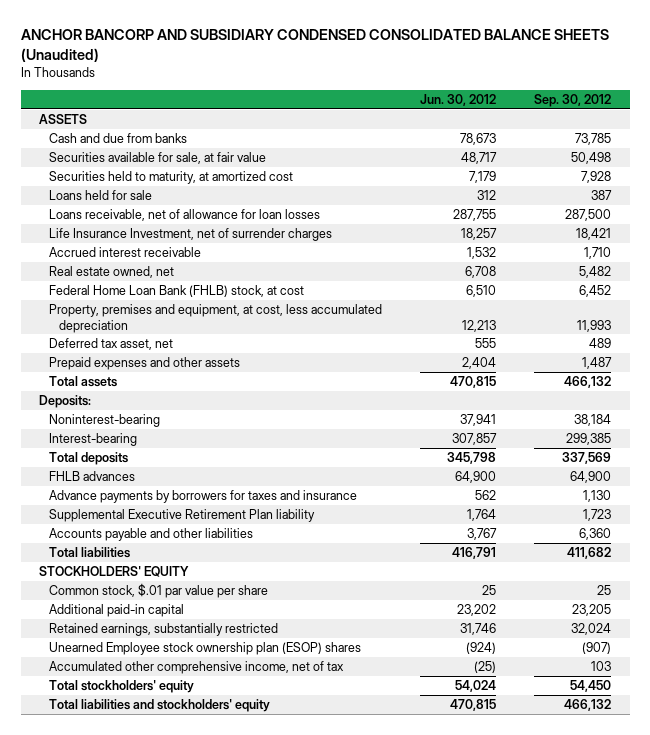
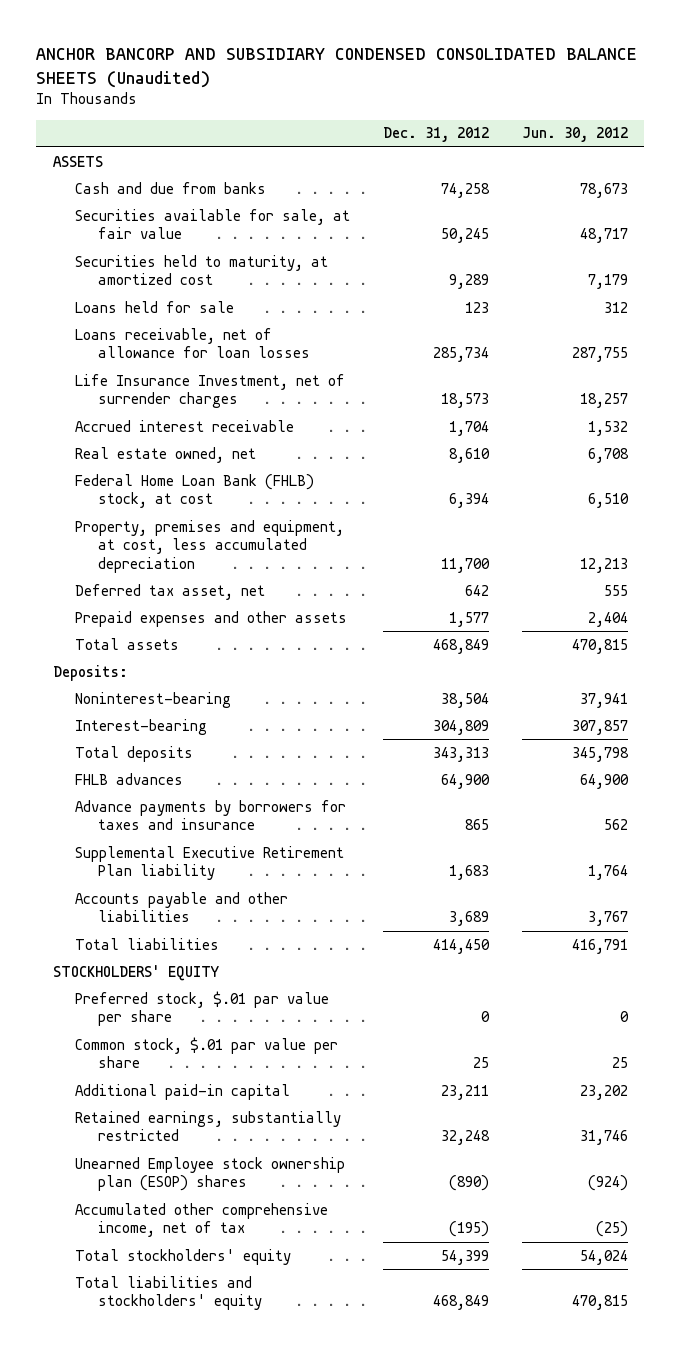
[533,93,611,107] Sep. 30, 2012 -> none
none -> [383,127,490,143] Dec. 31, 2012
none -> [75,990,330,1027] Preferred stock, $.01 par value per share

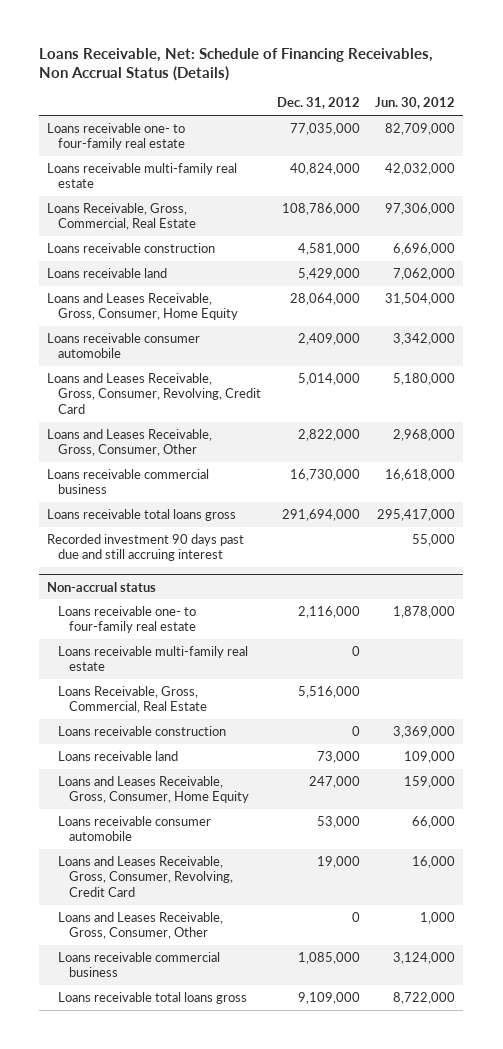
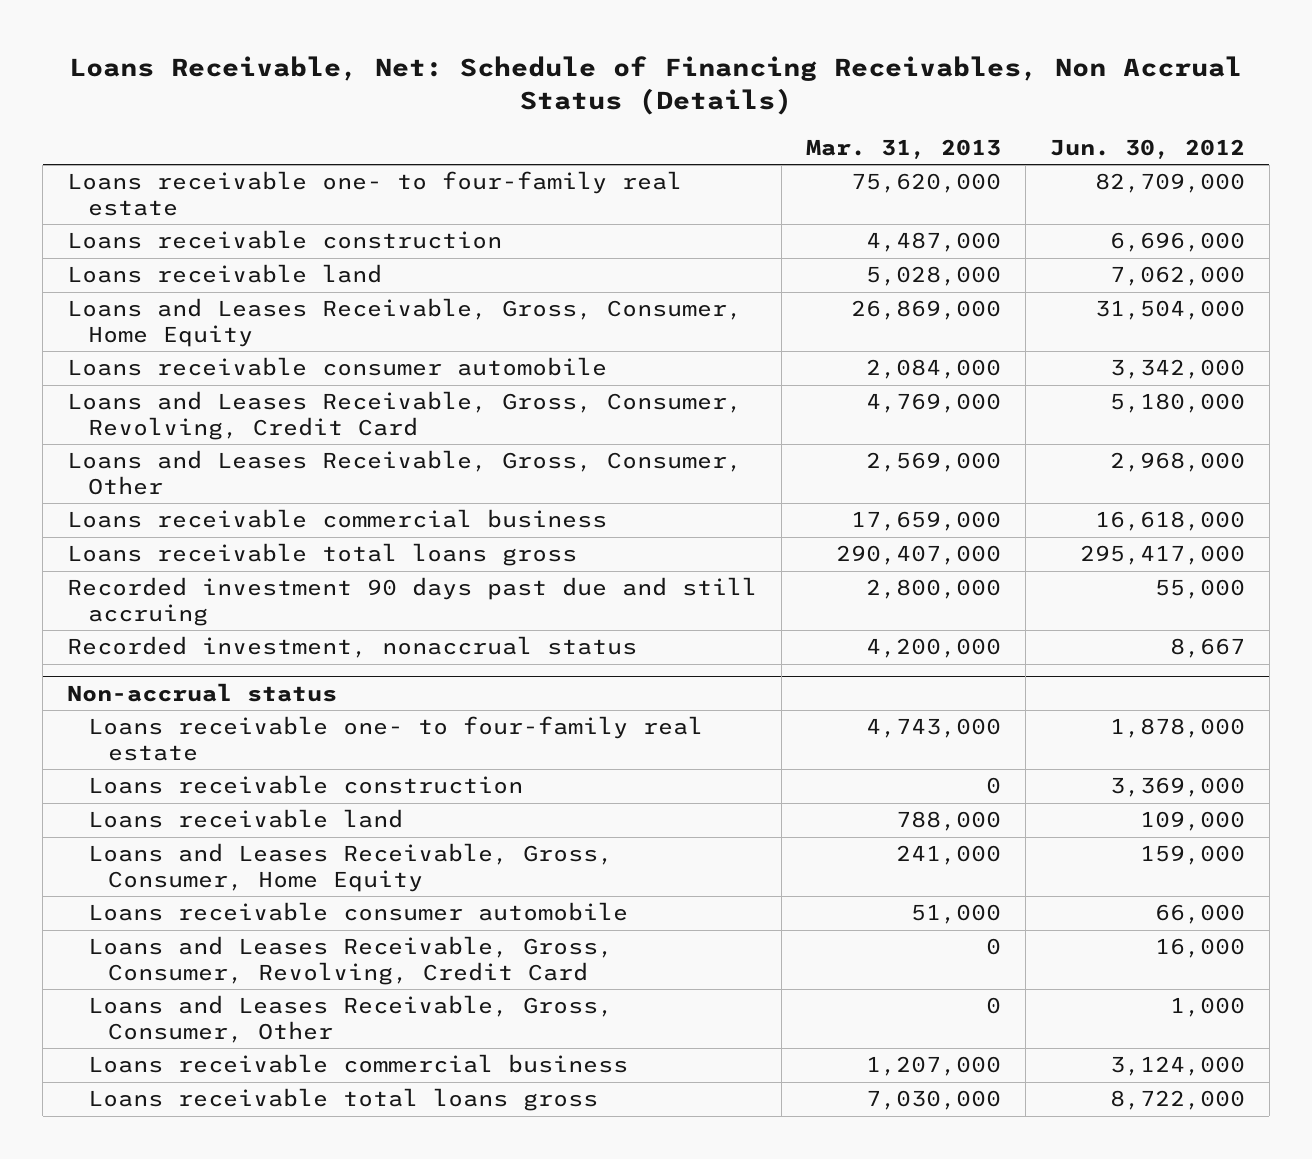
[276,97,360,110] Dec. 31, 2012 -> none
none -> [805,138,1001,159] Mar. 31, 2013
[47,162,238,189] Loans receivable multi-family real estate -> none
[47,202,197,231] Loans Receivable, Gross, Commercial, Real Estate -> none
[47,533,245,562] Recorded investment 90 days past due and still accruing interest -> [67,577,758,626] Recorded investment 90 days past due and still accruing
none -> [67,636,638,659] Recorded investment, nonaccrual status
[58,645,249,672] Loans receivable multi-family real estate -> none
[58,685,207,714] Loans Receivable, Gross, Commercial, Real Estate -> none

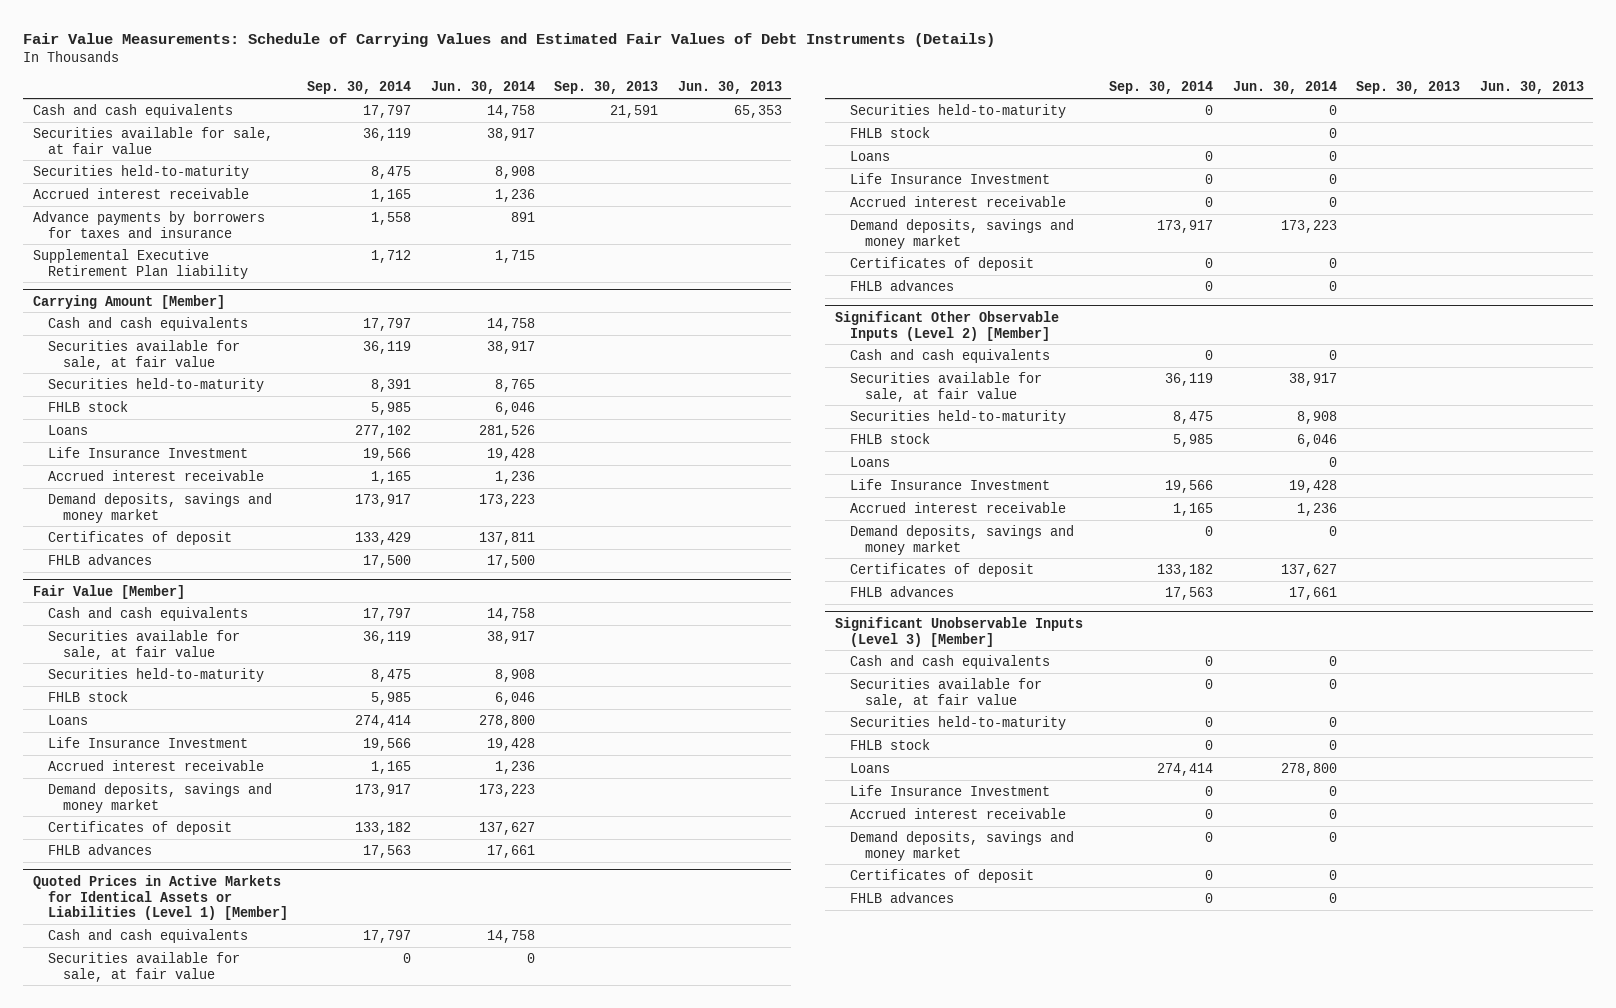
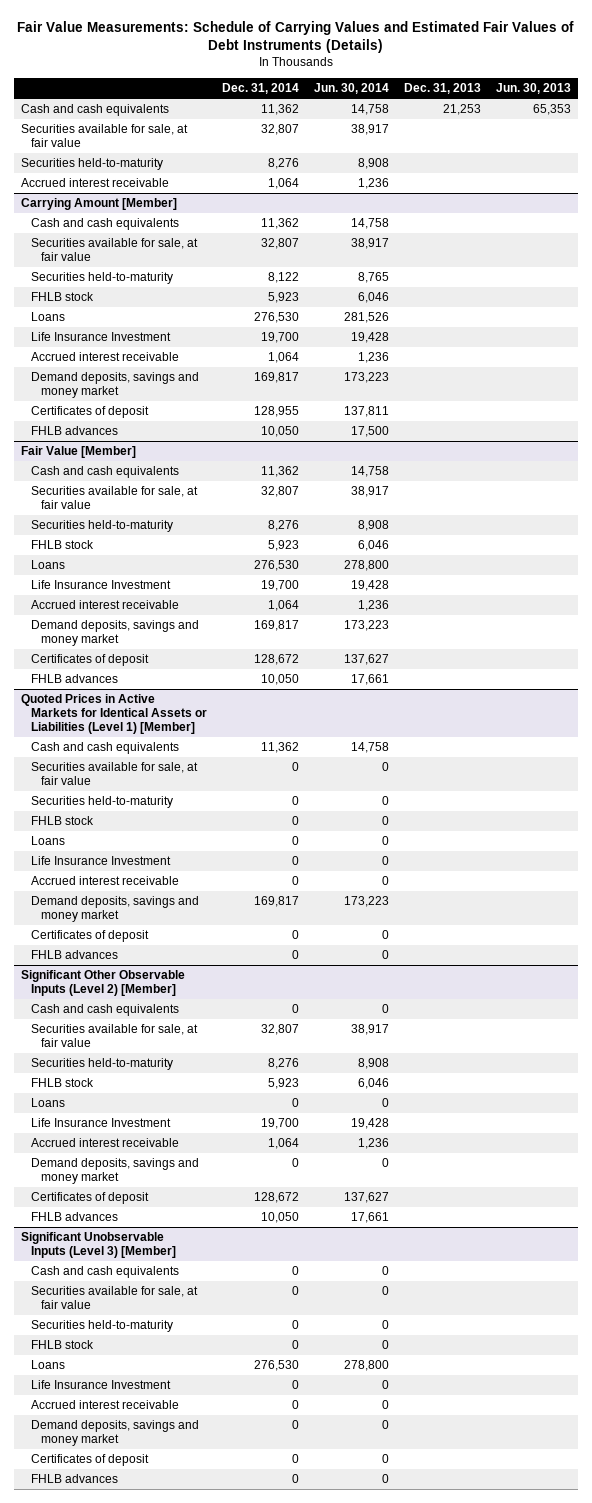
[307,81,412,95] Sep. 30, 2014 -> none
[554,81,659,95] Sep. 30, 2013 -> none
none -> [222,83,300,95] Dec. 31, 2014
none -> [404,83,482,95] Dec. 31, 2013
[32,210,265,238] Advance payments by borrowers for taxes and insurance -> none
[32,248,248,279] Supplemental Executive Retirement Plan liability -> none

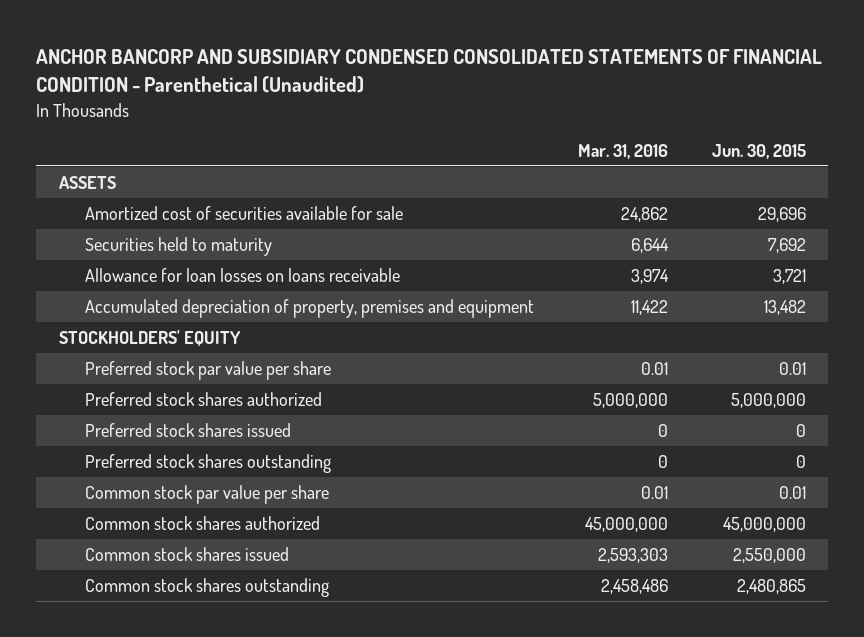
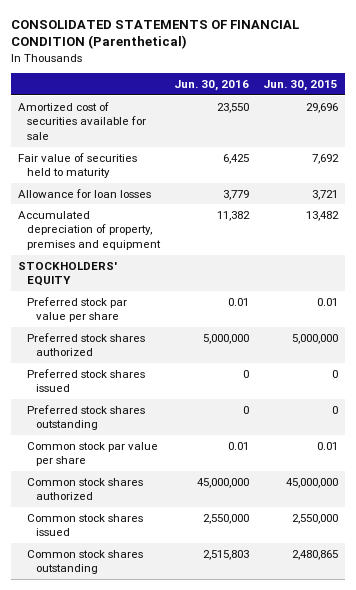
[36,49,823,94] ANCHOR BANCORP AND SUBSIDIARY CONDENSED CONSOLIDATED STATEMENTS OF FINANCIAL CONDITION - Parenthetical (Unaudited) -> [10,19,299,50] CONSOLIDATED STATEMENTS OF FINANCIAL CONDITION (Parenthetical)
[577,143,668,159] Mar. 31, 2016 -> none
none -> [174,80,250,92] Jun. 30, 2016
[58,175,116,189] ASSETS -> none
[84,236,272,256] Securities held to maturity -> [17,152,137,179] Fair value of securities held to maturity
[84,267,400,282] Allowance for loan losses on loans receivable -> [17,188,151,198] Allowance for loan losses

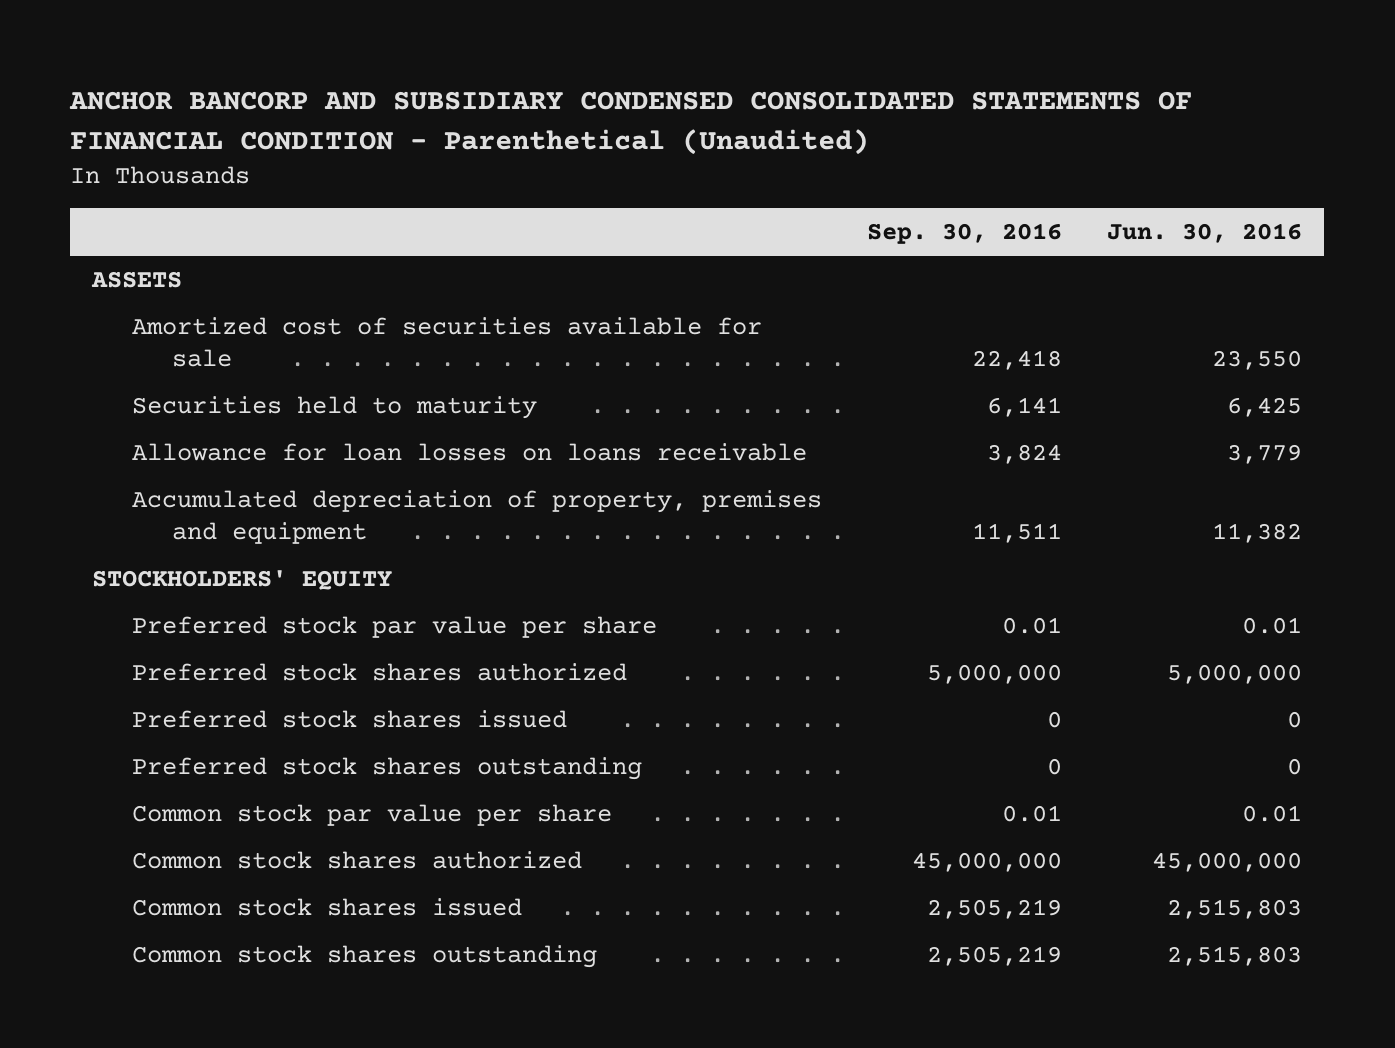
[10,19,299,50] CONSOLIDATED STATEMENTS OF FINANCIAL CONDITION (Parenthetical) -> [69,91,1193,155] ANCHOR BANCORP AND SUBSIDIARY CONDENSED CONSOLIDATED STATEMENTS OF FINANCIAL CONDITION - Parenthetical (Unaudited)
[263,80,339,92] Jun. 30, 2015 -> none
none -> [867,223,1063,245] Sep. 30, 2016
none -> [91,270,183,288] ASSETS
[17,152,137,179] Fair value of securities held to maturity -> [132,395,538,419] Securities held to maturity
[17,188,151,198] Allowance for loan losses -> [132,442,808,461] Allowance for loan losses on loans receivable
[203,513,250,524] 2,550,000 -> [1167,898,1303,919] 2,515,803

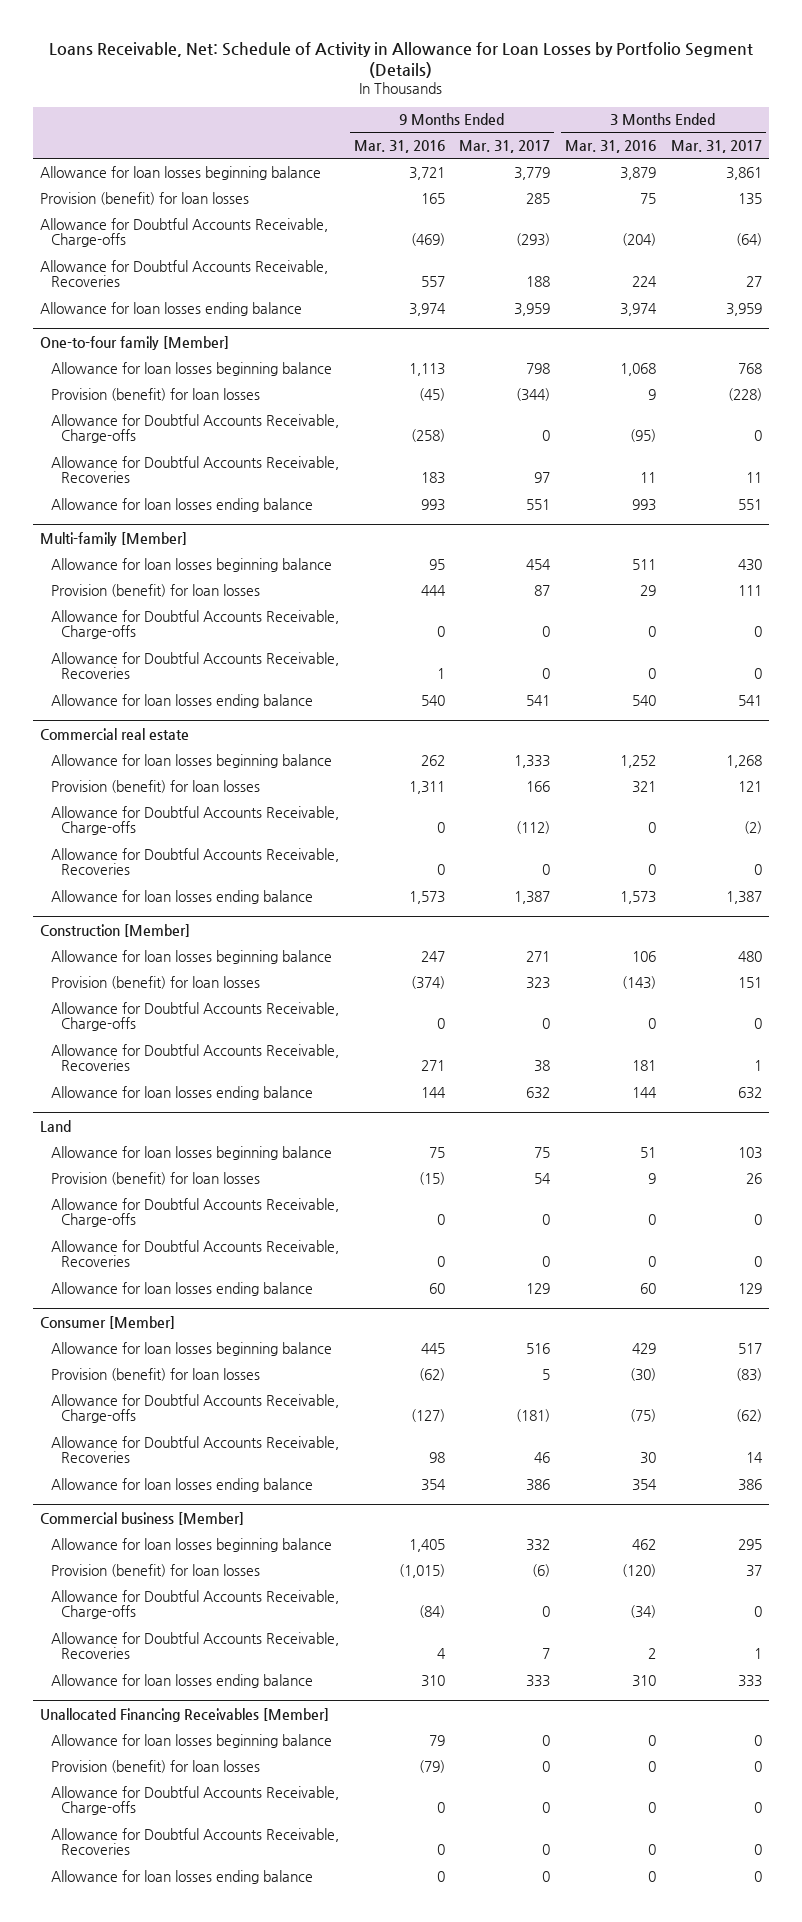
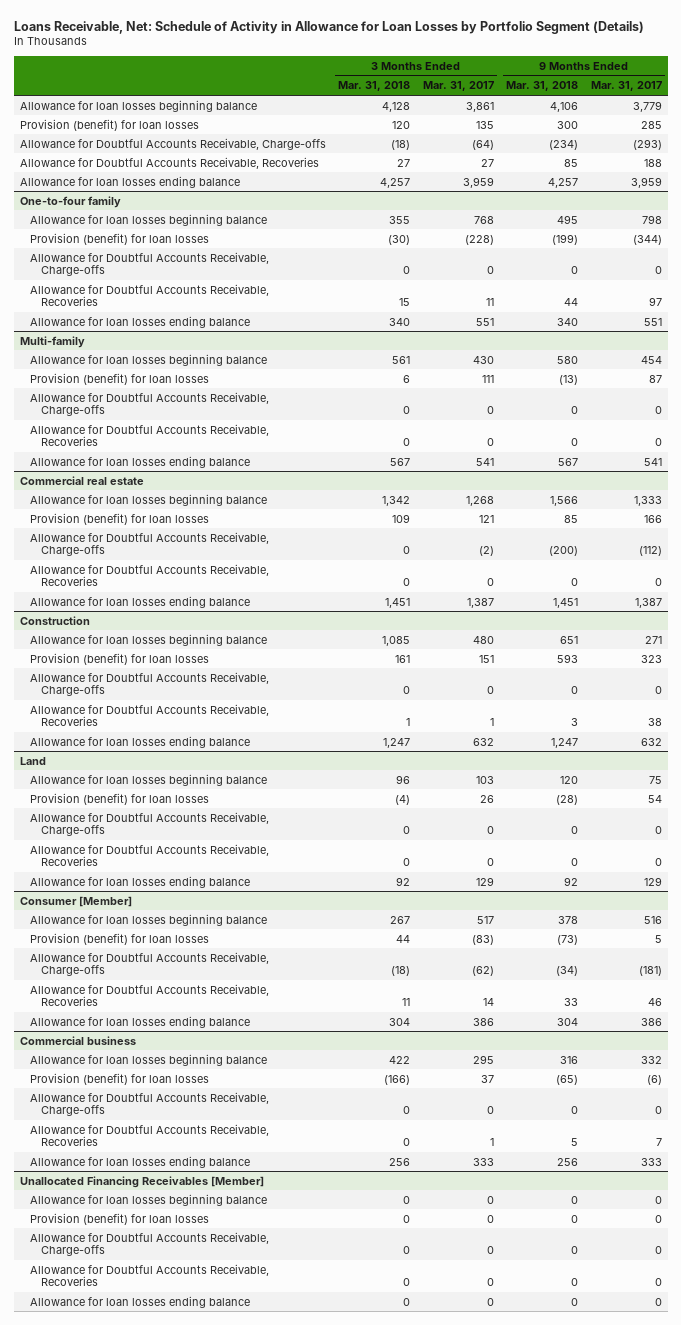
[353,140,445,154] Mar. 31, 2016 -> none
[565,140,657,154] Mar. 31, 2016 -> none
none -> [338,81,411,92] Mar. 31, 2018
none -> [506,81,579,92] Mar. 31, 2018
[40,335,230,350] One-to-four family [Member] -> [19,195,121,208] One-to-four family
[40,531,188,546] Multi-family [Member] -> [19,335,85,348] Multi-family
[40,923,191,937] Construction [Member] -> [19,615,90,625] Construction
[40,1511,245,1525] Commercial business [Member] -> [19,1035,136,1045] Commercial business

